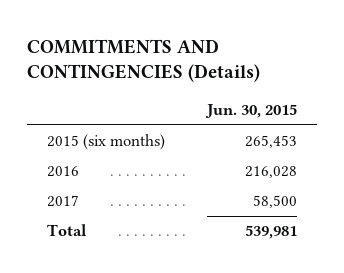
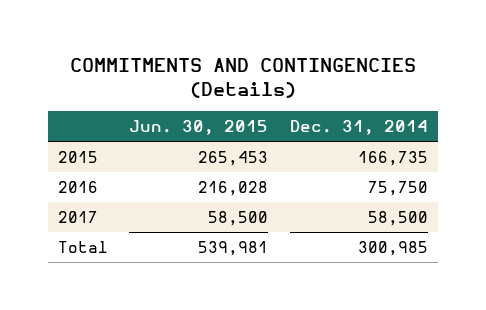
none -> [289,120,428,136] Dec. 31, 2014
[47,134,166,151] 2015 (six months) -> [58,150,99,163] 2015

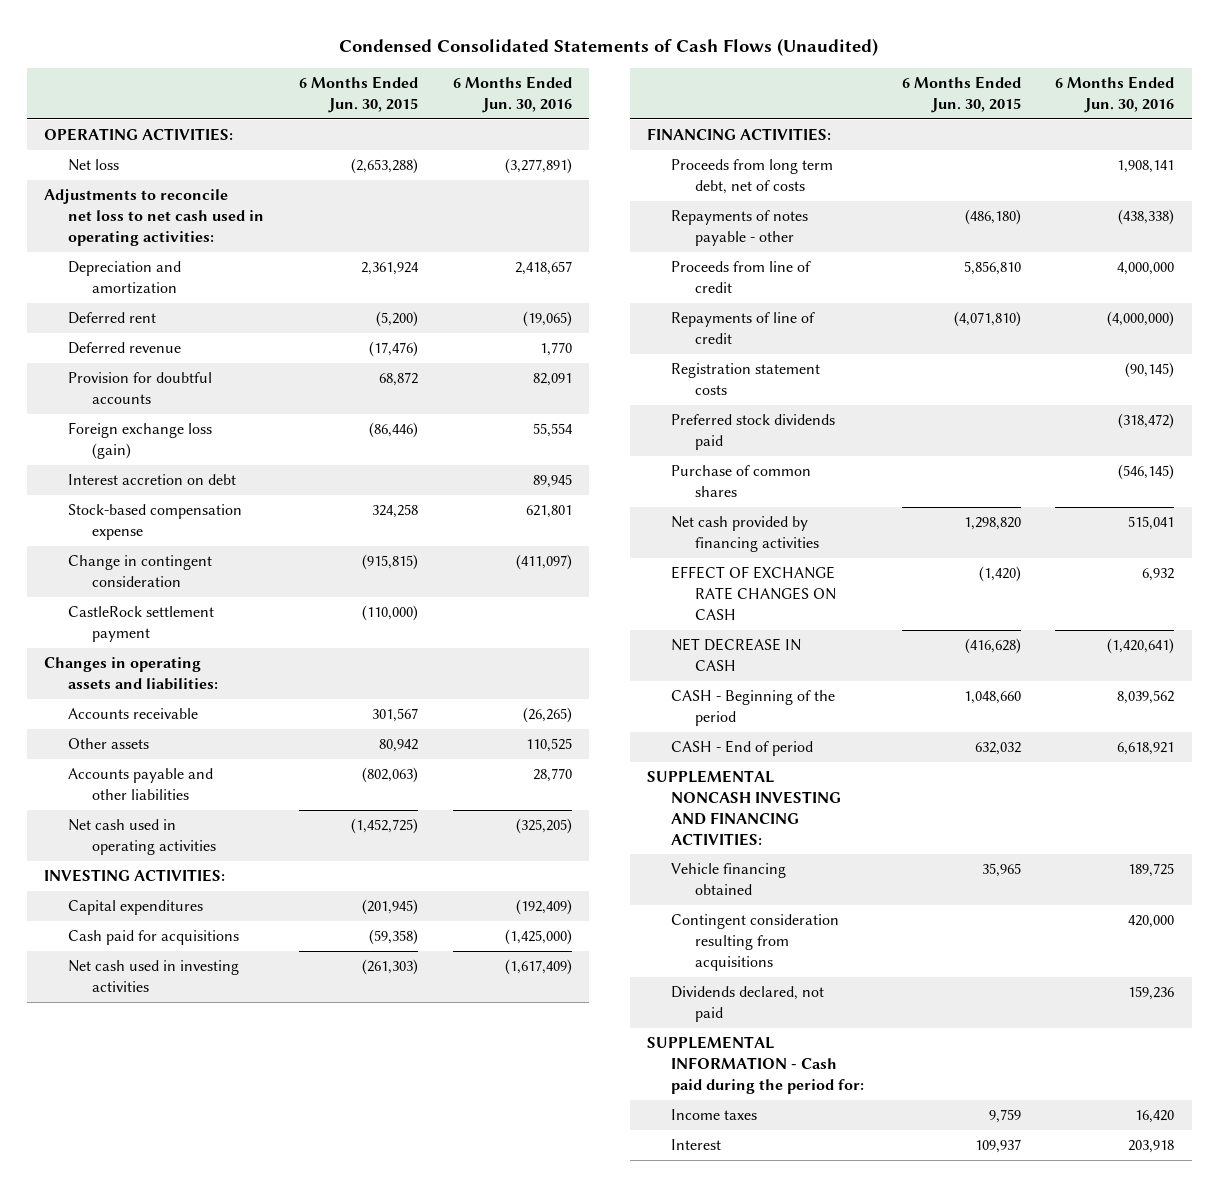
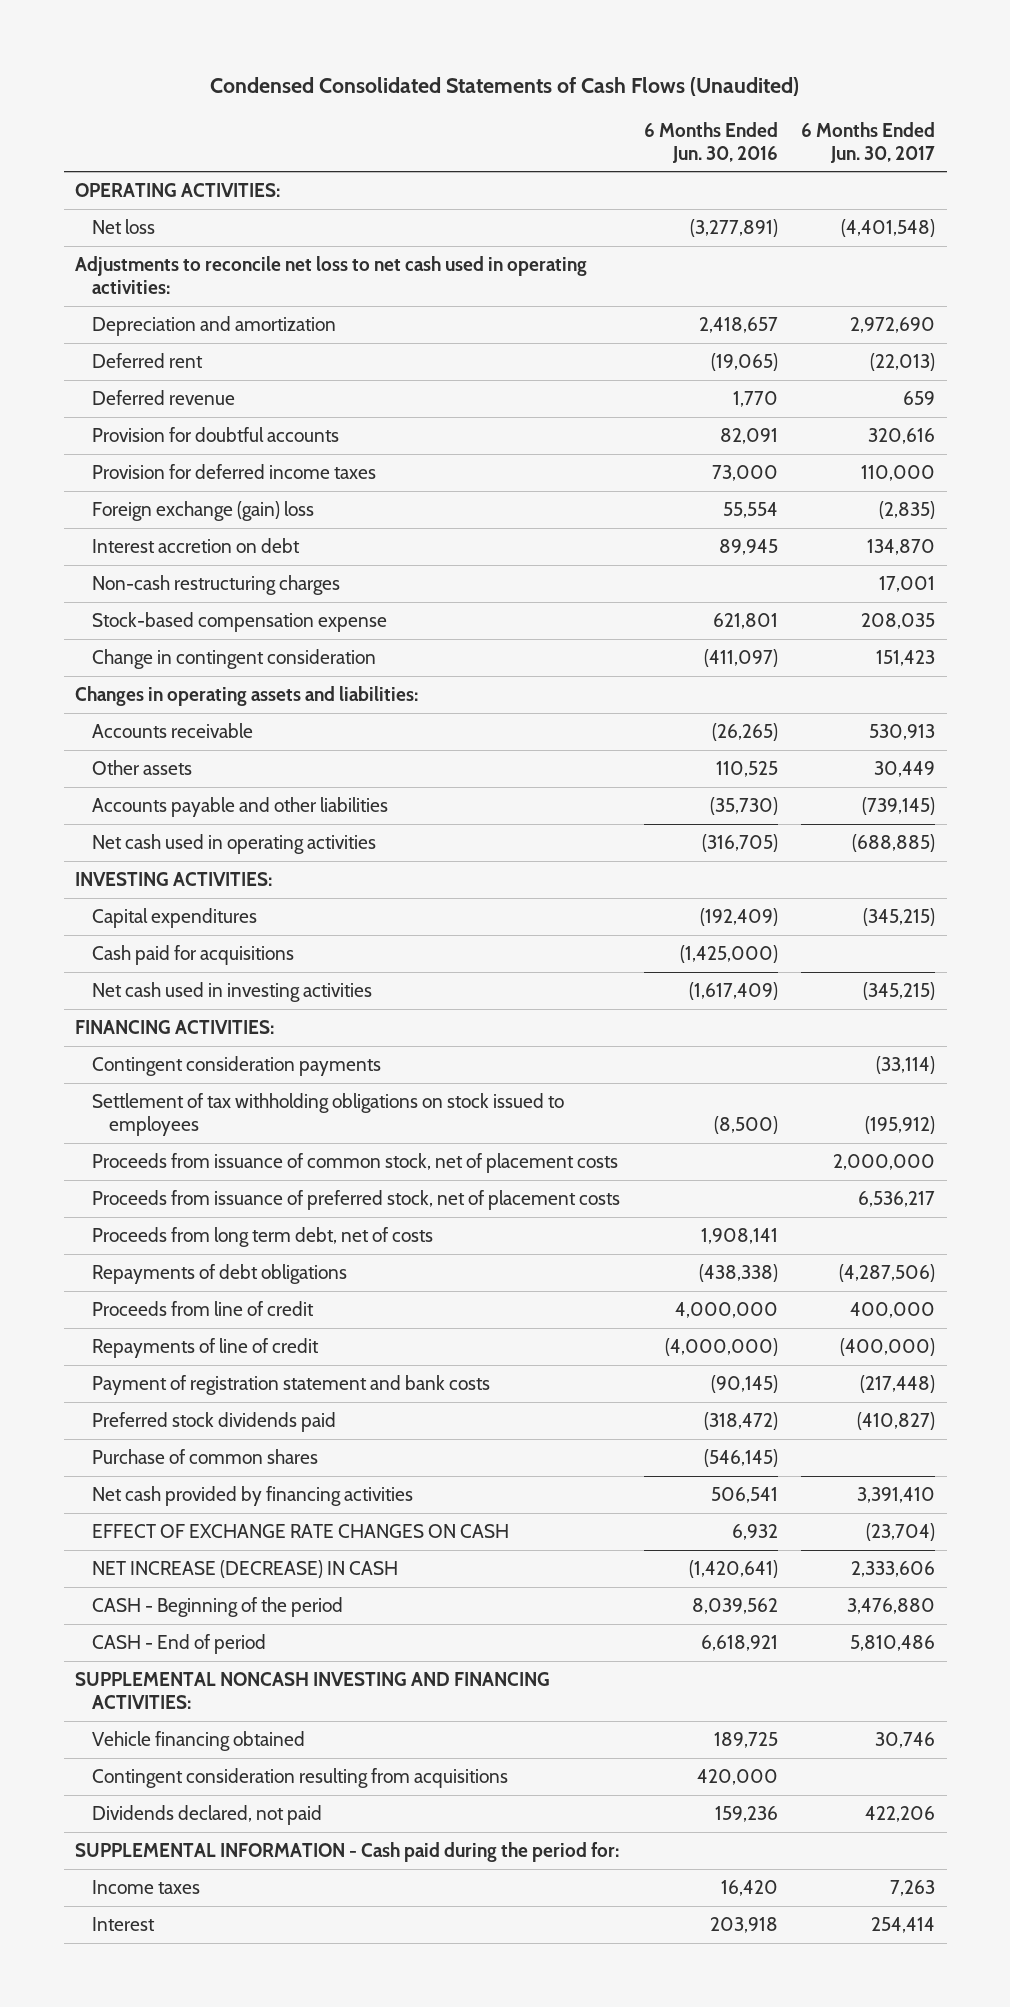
[299,76,419,114] 6 Months Ended Jun. 30, 2015 -> none
none -> [800,121,935,163] 6 Months Ended Jun. 30, 2017
none -> [92,463,377,479] Provision for deferred income taxes
[68,422,213,460] Foreign exchange loss (gain) -> [92,500,315,521] Foreign exchange (gain) loss
none -> [92,574,341,595] Non-cash restructuring charges
[68,606,215,643] CastleRock settlement payment -> none
[532,768,572,783] 28,770 -> [709,796,778,815] (35,730)
[515,818,572,835] (325,205) -> [701,833,778,852] (316,705)
none -> [92,1055,382,1076] Contingent consideration payments
none -> [92,1092,565,1137] Settlement of tax withholding obligations on stock issued to employees
none -> [92,1152,619,1173] Proceeds from issuance of common stock, net of placement costs
none -> [92,1189,621,1210] Proceeds from issuance of preferred stock, net of placement costs
[671,210,809,247] Repayments of notes payable - other -> [92,1263,348,1284] Repayments of debt obligations
[671,363,821,396] Registration statement costs -> [92,1374,491,1395] Payment of registration statement and bank costs
[1128,516,1175,531] 515,041 -> [710,1486,778,1503] 506,541
[671,638,802,672] NET DECREASE IN CASH -> [92,1559,399,1578] NET INCREASE (DECREASE) IN CASH

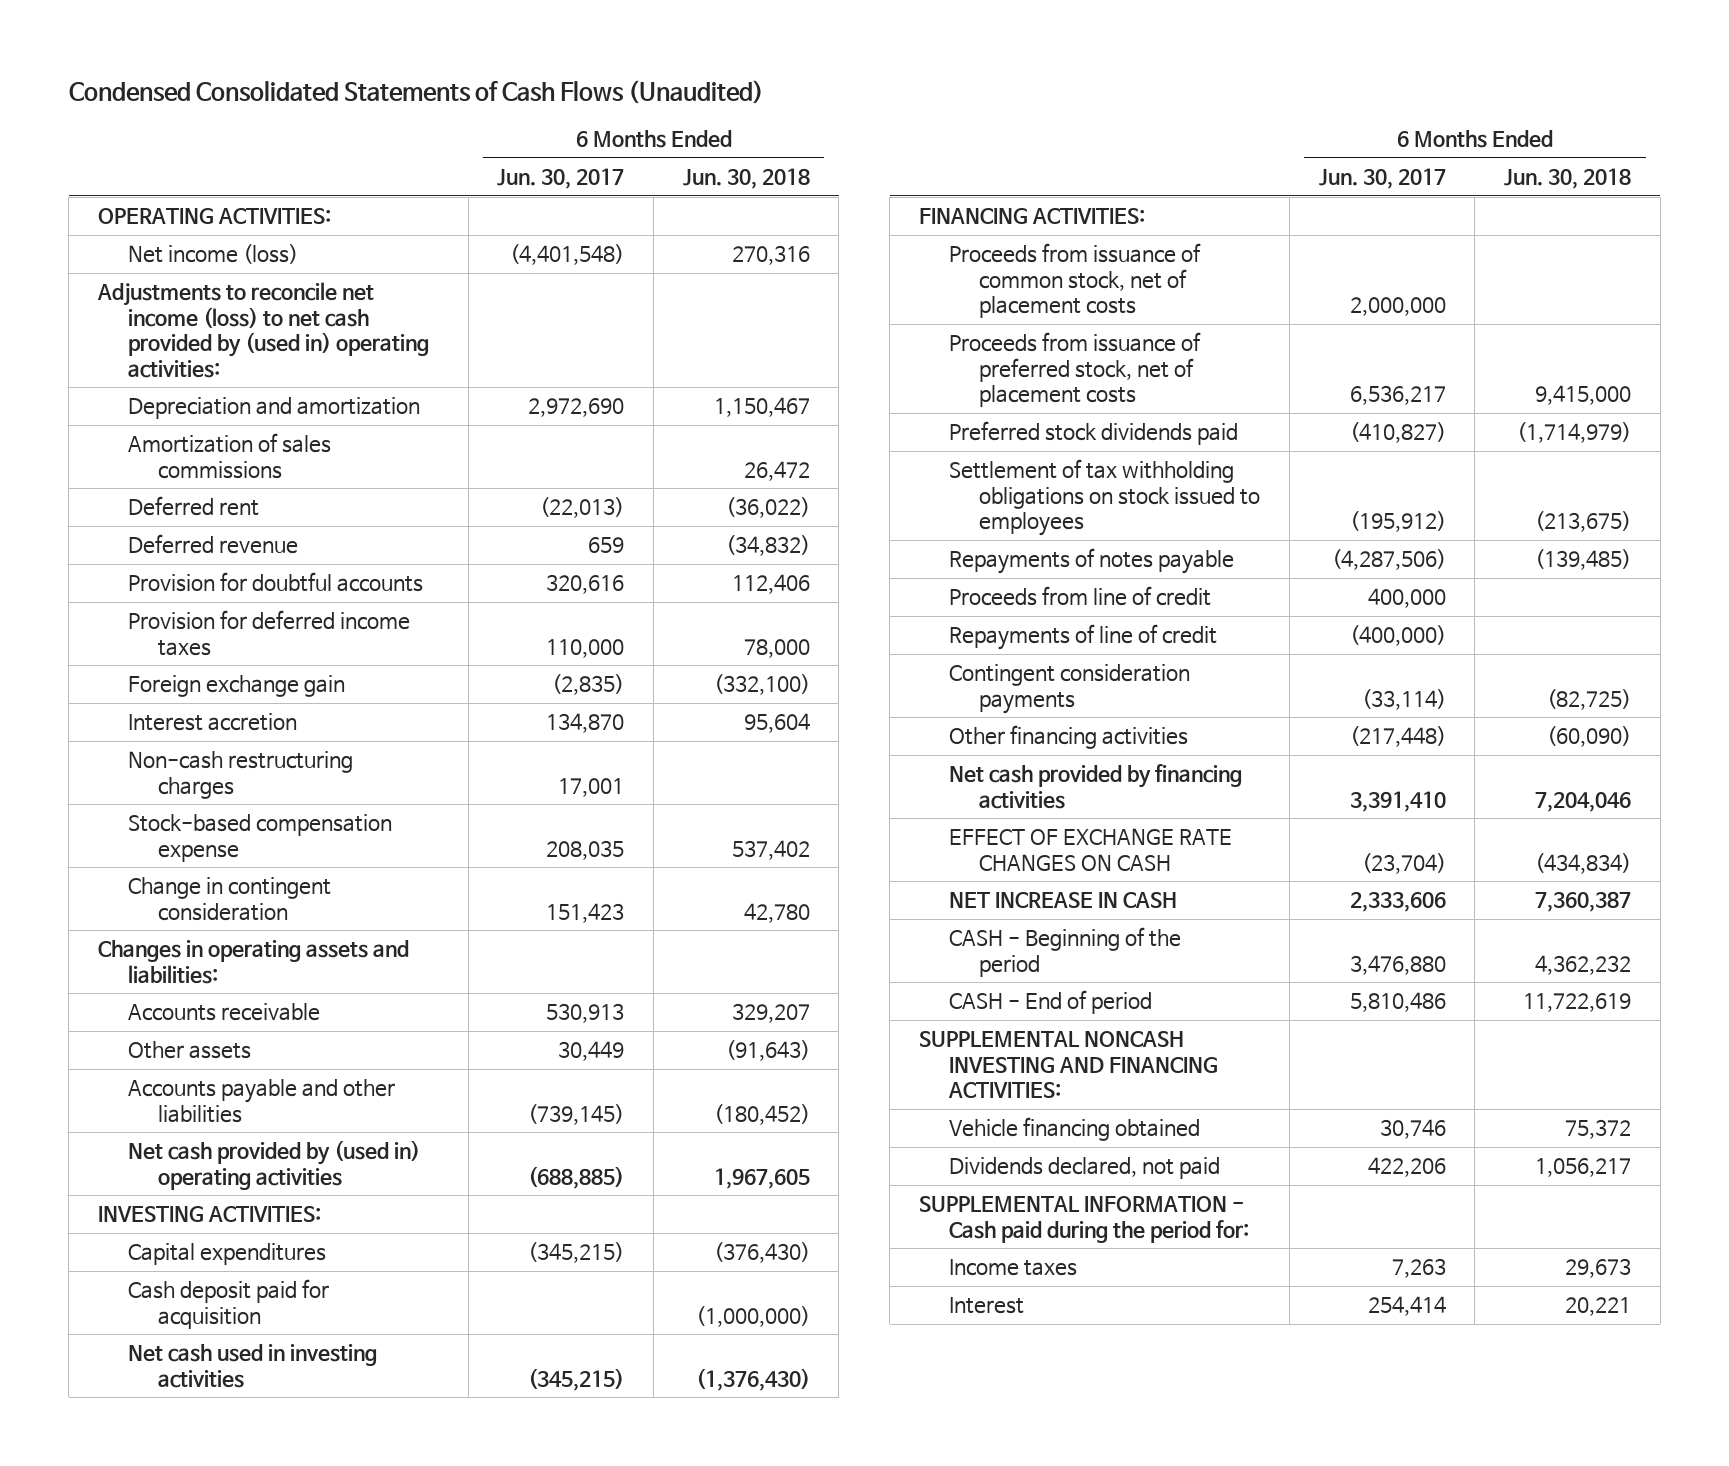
[643,121,778,163] 6 Months Ended Jun. 30, 2016 -> none
none -> [682,168,810,190] Jun. 30, 2018
[92,218,156,234] Net loss -> [127,244,298,265] Net income (loss)
[75,255,588,295] Adjustments to reconcile net loss to net cash used in operating activities: -> [96,282,429,378] Adjustments to reconcile net income (loss) to net cash provided by (used in) operating activities:
none -> [127,433,331,479] Amortization of sales commissions
[92,500,315,521] Foreign exchange (gain) loss -> [127,675,345,698] Foreign exchange gain
[92,537,301,553] Interest accretion on debt -> [127,713,297,732] Interest accretion
[92,833,377,854] Net cash used in operating activities -> [127,1140,420,1190] Net cash provided by (used in) operating activities
[92,944,295,965] Cash paid for acquisitions -> [127,1279,329,1329] Cash deposit paid for acquisition
[92,1226,434,1247] Proceeds from long term debt, net of costs -> none
[92,1411,337,1432] Preferred stock dividends paid -> [949,421,1239,446] Preferred stock dividends paid
[92,1092,565,1137] Settlement of tax withholding obligations on stock issued to employees -> [949,459,1261,537] Settlement of tax withholding obligations on stock issued to employees
[92,1263,348,1284] Repayments of debt obligations -> [949,548,1235,575] Repayments of notes payable
[92,1448,319,1464] Purchase of common shares -> none
[92,1055,382,1076] Contingent consideration payments -> [949,664,1191,714] Contingent consideration payments
[92,1374,491,1395] Payment of registration statement and bank costs -> [949,725,1189,750] Other financing activities
[92,1559,399,1578] NET INCREASE (DECREASE) IN CASH -> [949,892,1178,909] NET INCREASE IN CASH
[92,1767,509,1788] Contingent consideration resulting from acquisitions -> none

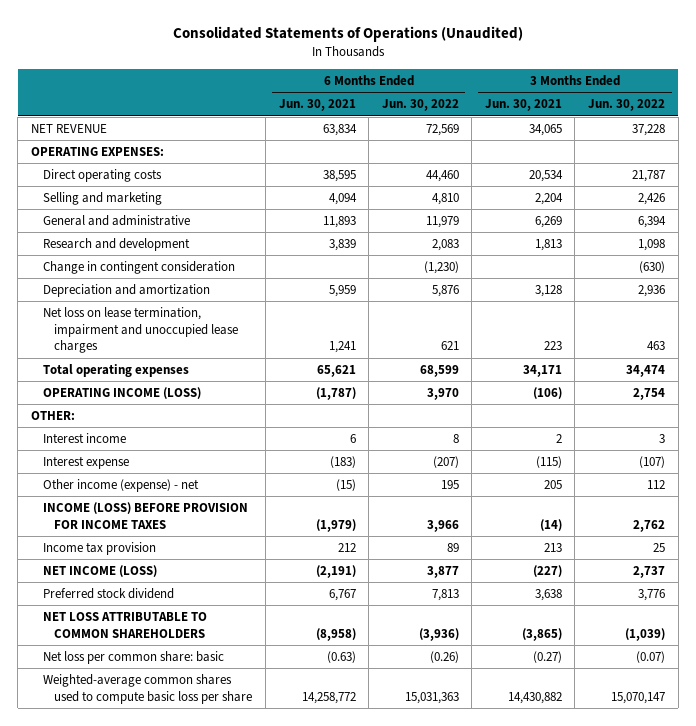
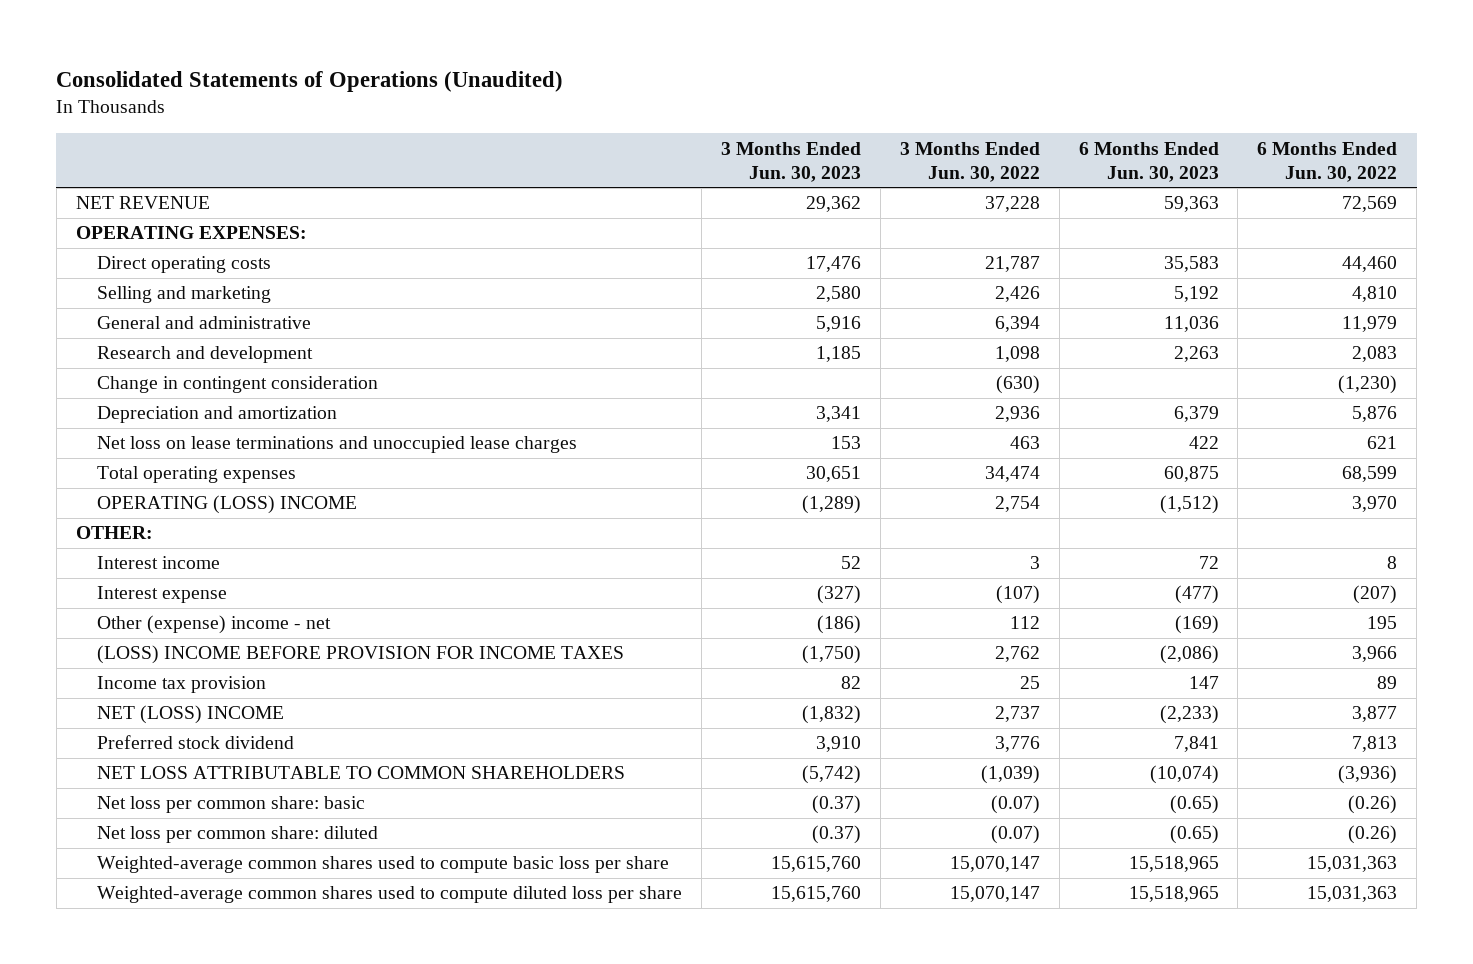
[278,99,356,112] Jun. 30, 2021 -> none
[484,99,562,112] Jun. 30, 2021 -> none
none -> [720,141,861,182] 3 Months Ended Jun. 30, 2023
none -> [1078,141,1219,182] 6 Months Ended Jun. 30, 2023
[42,307,239,354] Net loss on lease termination, impairment and unoccupied lease charges -> [97,436,578,454] Net loss on lease terminations and unoccupied lease charges
[42,387,201,400] OPERATING INCOME (LOSS) -> [97,495,358,515] OPERATING (LOSS) INCOME
[42,479,199,493] Other income (expense) - net -> [97,615,332,635] Other (expense) income - net
[42,502,248,529] INCOME (LOSS) BEFORE PROVISION FOR INCOME TAXES -> [97,645,625,665] (LOSS) INCOME BEFORE PROVISION FOR INCOME TAXES
[42,565,157,578] NET INCOME (LOSS) -> [97,705,285,725] NET (LOSS) INCOME
none -> [97,826,379,844] Net loss per common share: diluted
none -> [97,886,683,904] Weighted-average common shares used to compute diluted loss per share

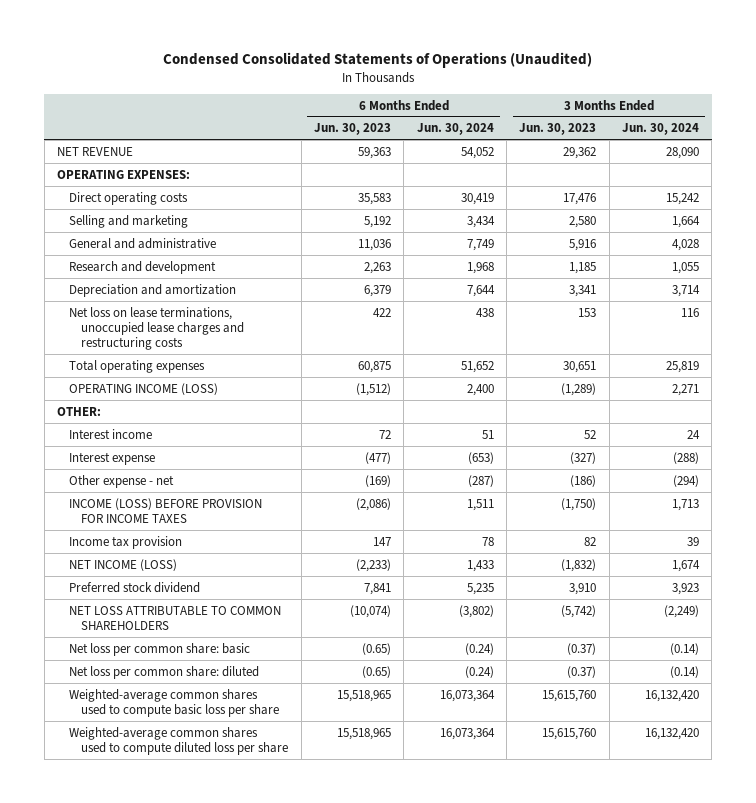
[56,70,564,92] Consolidated Statements of Operations (Unaudited) -> [162,52,592,69] Condensed Consolidated Statements of Operations (Unaudited)
[899,141,1040,182] 3 Months Ended Jun. 30, 2022 -> none
[1257,141,1398,182] 6 Months Ended Jun. 30, 2022 -> none
none -> [416,123,494,136] Jun. 30, 2024
none -> [621,123,699,136] Jun. 30, 2024
[97,376,379,394] Change in contingent consideration -> none
[97,436,578,454] Net loss on lease terminations and unoccupied lease charges -> [69,306,245,350] Net loss on lease terminations, unoccupied lease charges and restructuring costs
[97,495,358,515] OPERATING (LOSS) INCOME -> [69,382,219,395] OPERATING INCOME (LOSS)
[97,615,332,635] Other (expense) income - net -> [69,474,175,488] Other expense - net
[97,645,625,665] (LOSS) INCOME BEFORE PROVISION FOR INCOME TAXES -> [69,497,263,523] INCOME (LOSS) BEFORE PROVISION FOR INCOME TAXES
[97,705,285,725] NET (LOSS) INCOME -> [69,558,178,571] NET INCOME (LOSS)

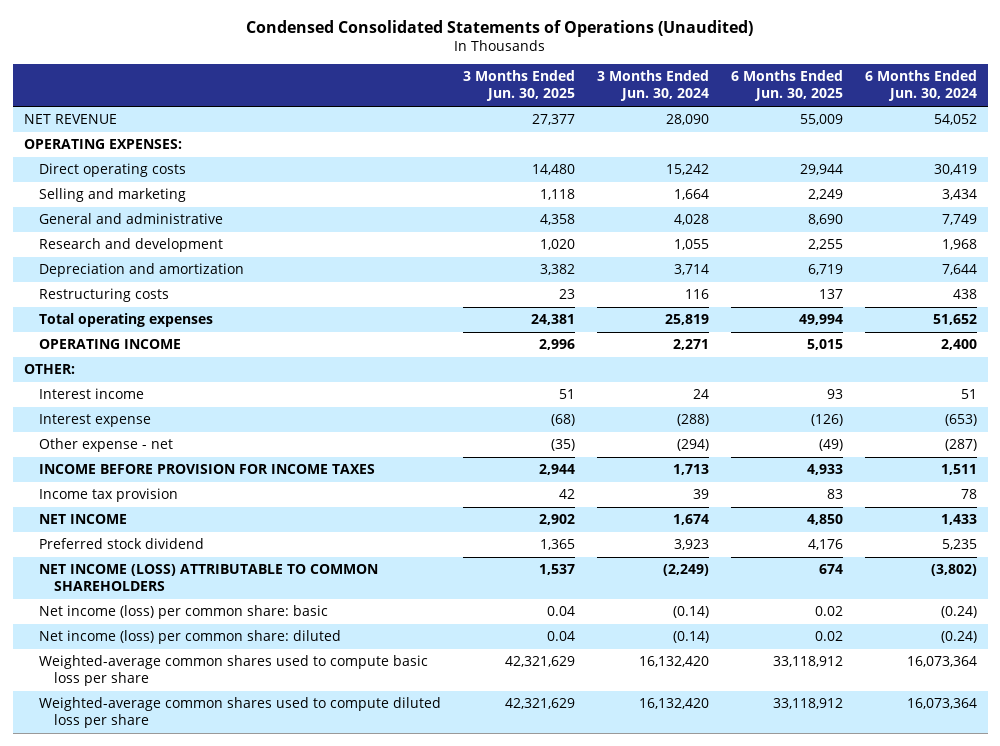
[313,123,391,136] Jun. 30, 2023 -> none
[519,123,597,136] Jun. 30, 2023 -> none
none -> [462,70,575,102] 3 Months Ended Jun. 30, 2025
none -> [730,70,843,102] 6 Months Ended Jun. 30, 2025
[69,306,245,350] Net loss on lease terminations, unoccupied lease charges and restructuring costs -> [38,288,169,303] Restructuring costs
[69,382,219,395] OPERATING INCOME (LOSS) -> [38,339,181,350] OPERATING INCOME
[69,497,263,523] INCOME (LOSS) BEFORE PROVISION FOR INCOME TAXES -> [38,464,375,475] INCOME BEFORE PROVISION FOR INCOME TAXES
[69,558,178,571] NET INCOME (LOSS) -> [38,514,127,525] NET INCOME
[69,605,282,630] NET LOSS ATTRIBUTABLE TO COMMON SHAREHOLDERS -> [38,564,378,592] NET INCOME (LOSS) ATTRIBUTABLE TO COMMON SHAREHOLDERS
[69,642,251,656] Net loss per common share: basic -> [38,605,328,620] Net income (loss) per common share: basic
[69,665,260,679] Net loss per common share: diluted -> [38,630,341,645] Net income (loss) per common share: diluted

